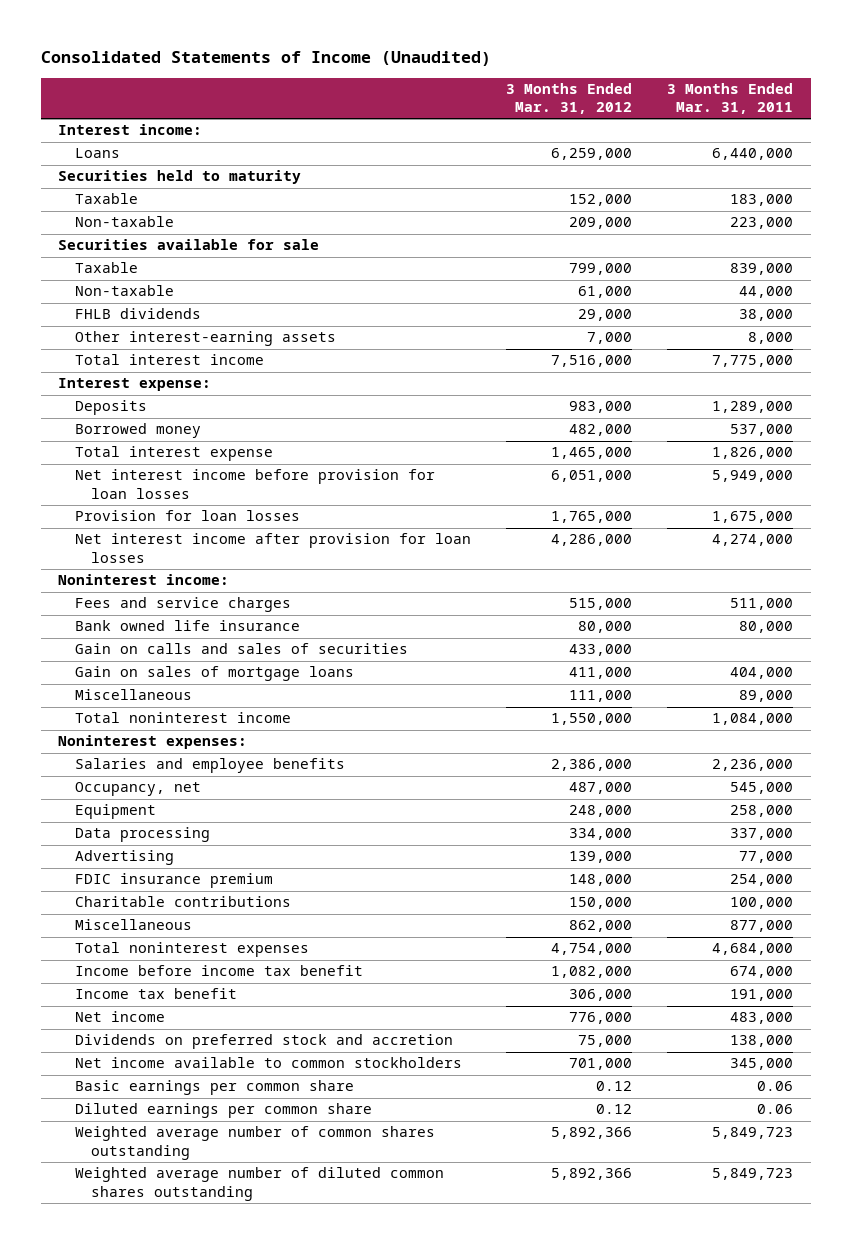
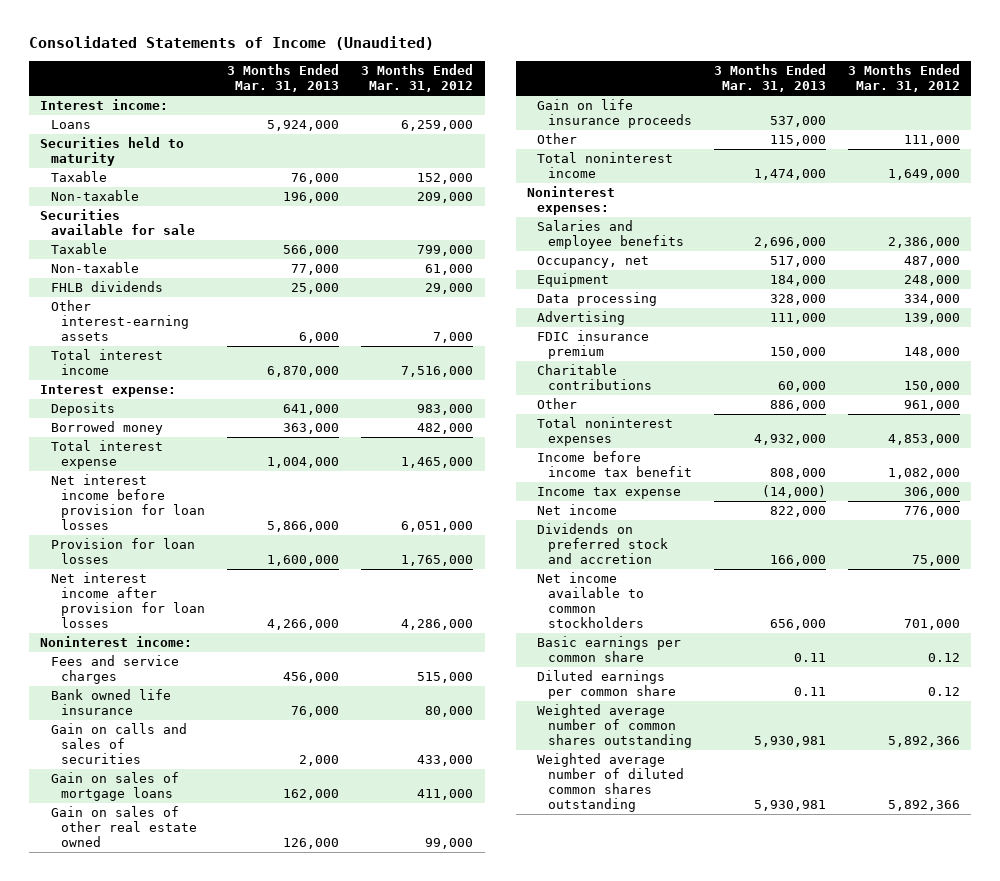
[666,83,793,115] 3 Months Ended Mar. 31, 2011 -> none
none -> [227,63,340,92] 3 Months Ended Mar. 31, 2013
none -> [50,806,198,848] Gain on sales of other real estate owned
none -> [537,99,692,129] Gain on life insurance proceeds
[74,689,192,701] Miscellaneous -> [537,133,578,145] Other
[550,713,632,726] 1,550,000 -> [888,169,961,181] 1,649,000
[74,919,192,931] Miscellaneous -> none
none -> [537,398,578,410] Other
[550,943,632,956] 4,754,000 -> [888,434,961,446] 4,853,000
[74,988,237,1000] Income tax benefit -> [537,487,682,500] Income tax expense

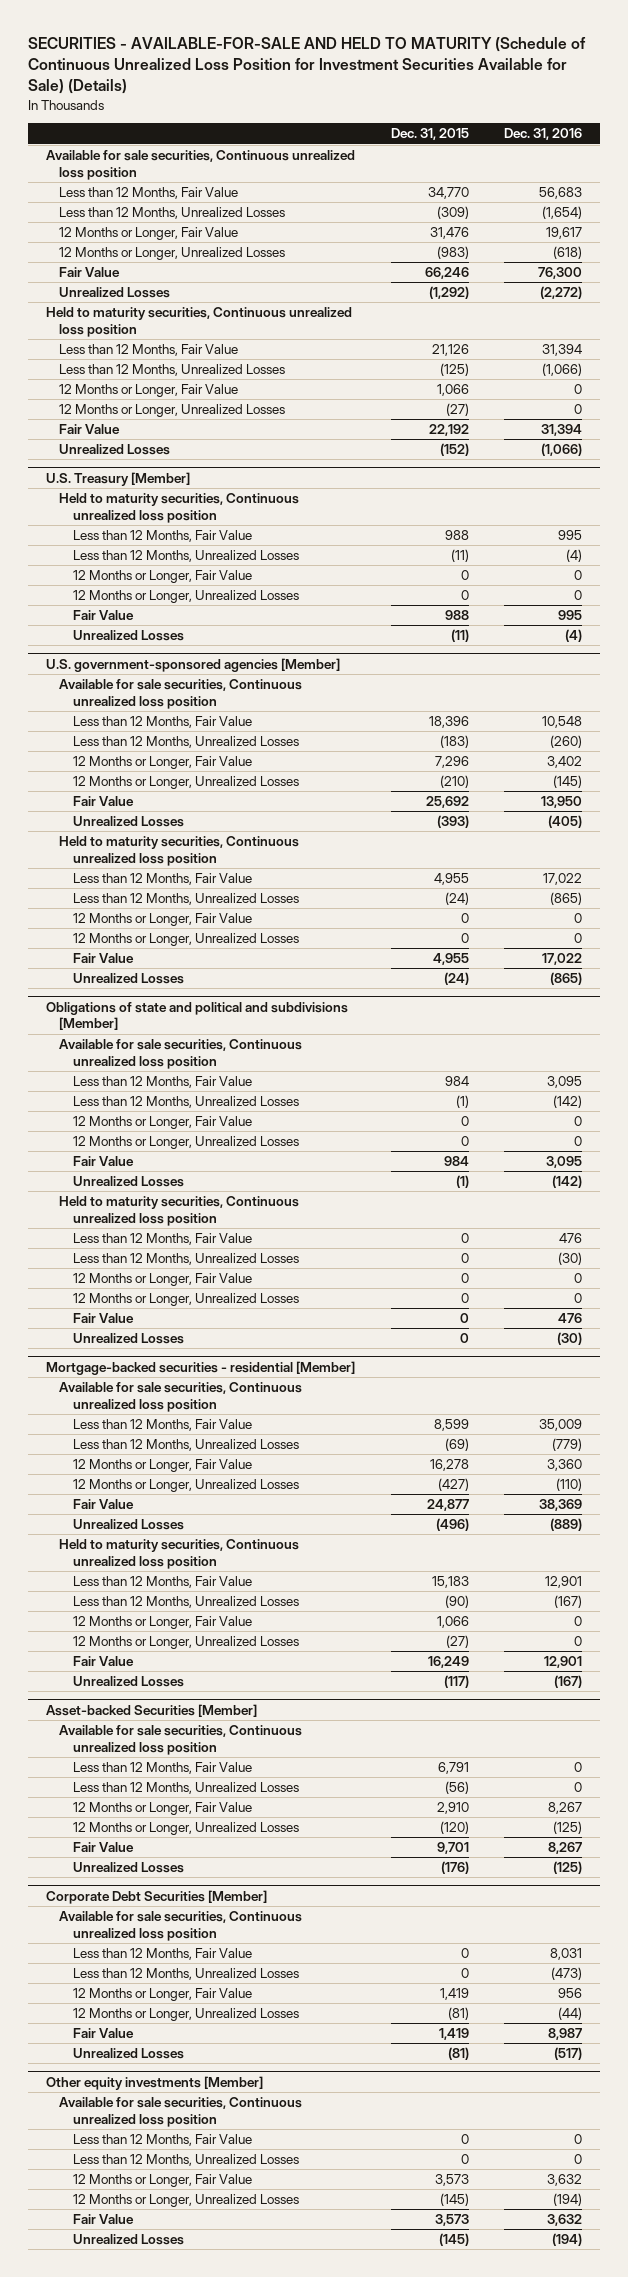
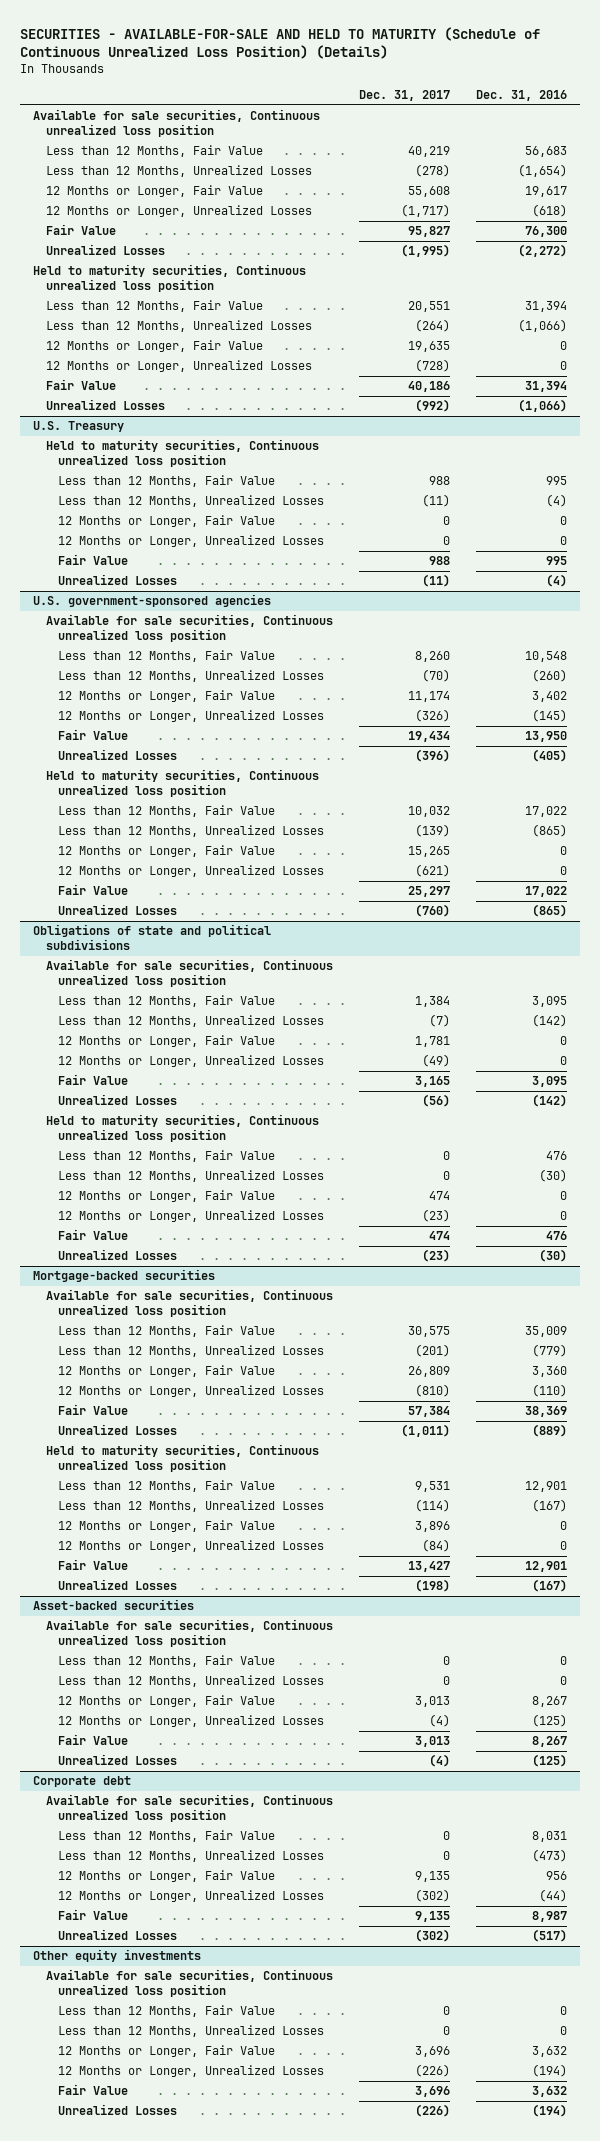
[28,37,587,95] SECURITIES - AVAILABLE-FOR-SALE AND HELD TO MATURITY (Schedule of Continuous Unrealized Loss Position for Investment Securities Available for Sale) (Details) -> [20,26,541,59] SECURITIES - AVAILABLE-FOR-SALE AND HELD TO MATURITY (Schedule of Continuous Unrealized Loss Position) (Details)
[390,128,469,141] Dec. 31, 2015 -> none
none -> [358,89,450,101] Dec. 31, 2017
[45,471,190,486] U.S. Treasury [Member] -> [33,421,125,433] U.S. Treasury
[45,657,340,672] U.S. government-sponsored agencies [Member] -> [33,594,272,608] U.S. government-sponsored agencies
[45,1001,348,1031] Obligations of state and political and subdivisions [Member] -> [33,924,272,951] Obligations of state and political subdivisions
[45,1360,355,1375] Mortgage-backed securities - residential [Member] -> [33,1269,216,1283] Mortgage-backed securities
[45,1703,257,1717] Asset-backed Securities [Member] -> [33,1599,195,1611] Asset-backed securities
[45,1889,267,1904] Corporate Debt Securities [Member] -> [33,1776,132,1788] Corporate debt
[45,2075,263,2090] Other equity investments [Member] -> [33,1949,202,1963] Other equity investments

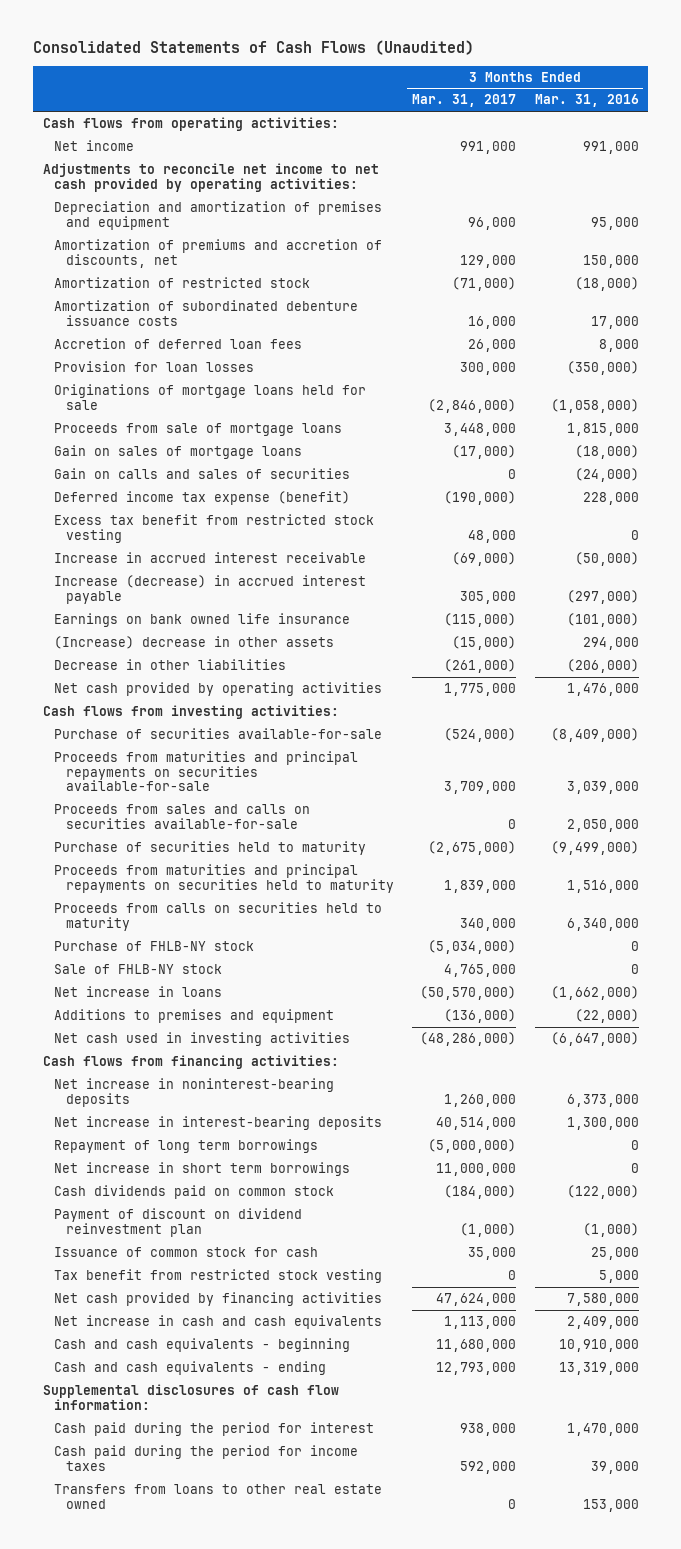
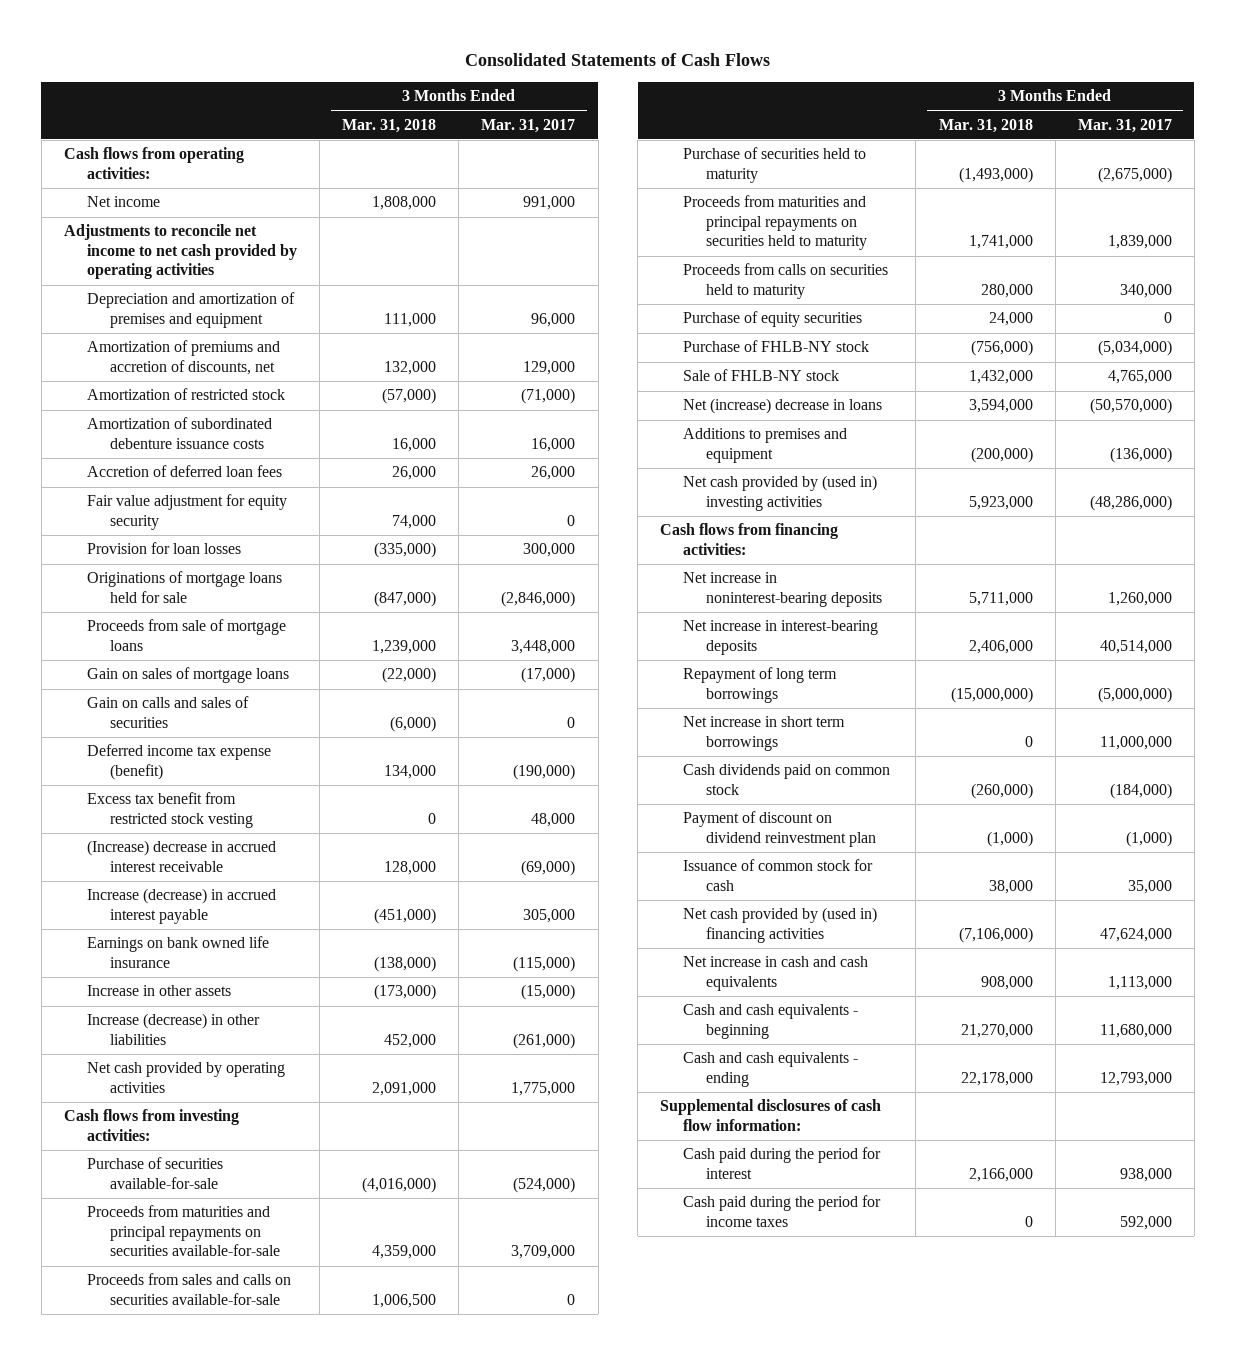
[33,40,475,56] Consolidated Statements of Cash Flows (Unaudited) -> [464,52,770,66] Consolidated Statements of Cash Flows
[534,94,639,108] Mar. 31, 2016 -> none
none -> [342,118,437,133] Mar. 31, 2018
[42,162,379,192] Adjustments to reconcile net income to net cash provided by operating activities: -> [63,224,297,280] Adjustments to reconcile net income to net cash provided by operating activities
none -> [86,494,287,530] Fair value adjustment for equity security
[54,551,367,563] Increase in accrued interest receivable -> [86,840,276,872] (Increase) decrease in accrued interest receivable
[54,635,335,649] (Increase) decrease in other assets -> [86,985,231,997] Increase in other assets
[54,658,287,670] Decrease in other liabilities -> [86,1013,260,1045] Increase (decrease) in other liabilities
none -> [683,311,863,328] Purchase of equity securities
[54,985,223,997] Net increase in loans -> [683,398,883,415] Net (increase) decrease in loans
[54,1031,351,1046] Net cash used in investing activities -> [683,475,878,511] Net cash provided by (used in) investing activities
[54,1268,383,1283] Tax benefit from restricted stock vesting -> none
[54,1291,383,1306] Net cash provided by financing activities -> [683,907,878,943] Net cash provided by (used in) financing activities
[54,1483,383,1509] Transfers from loans to other real estate owned -> none

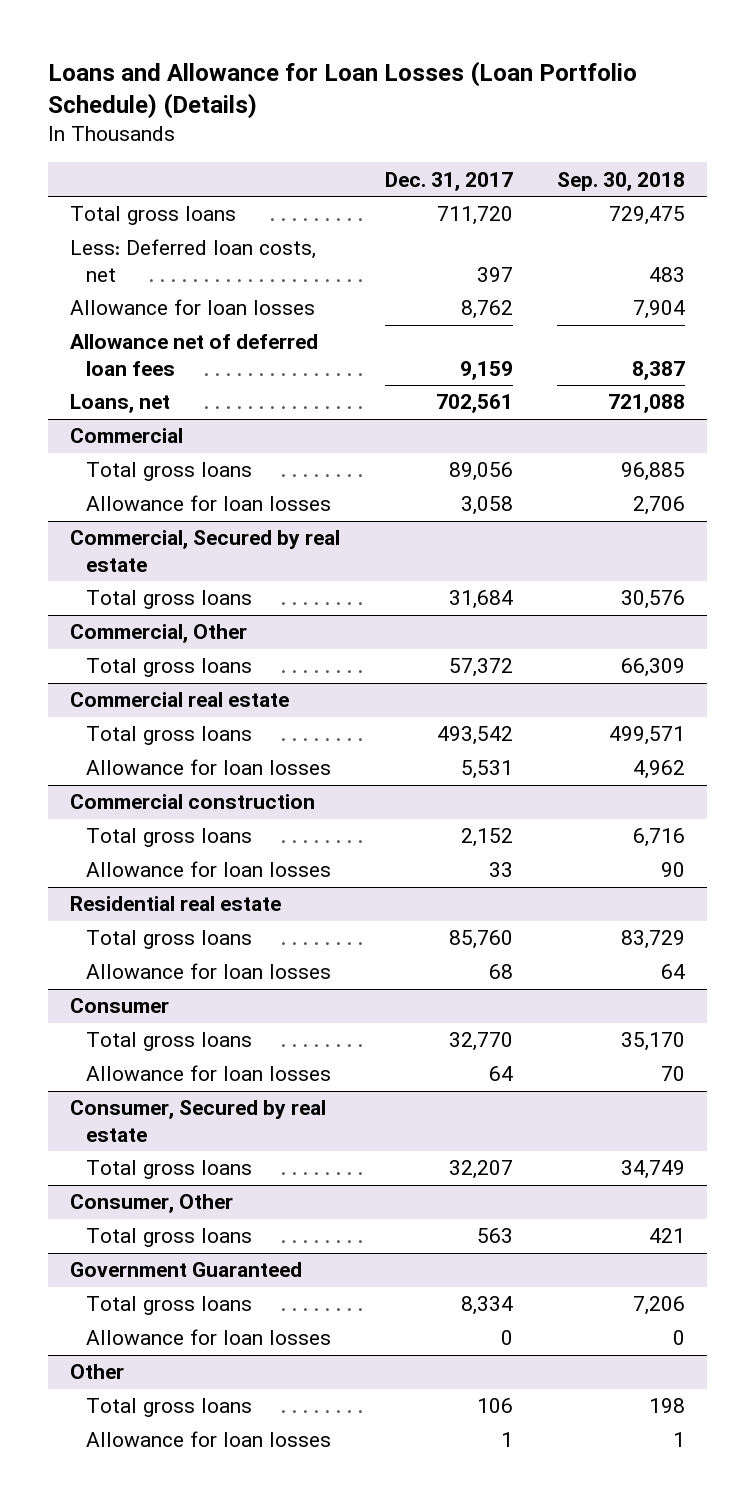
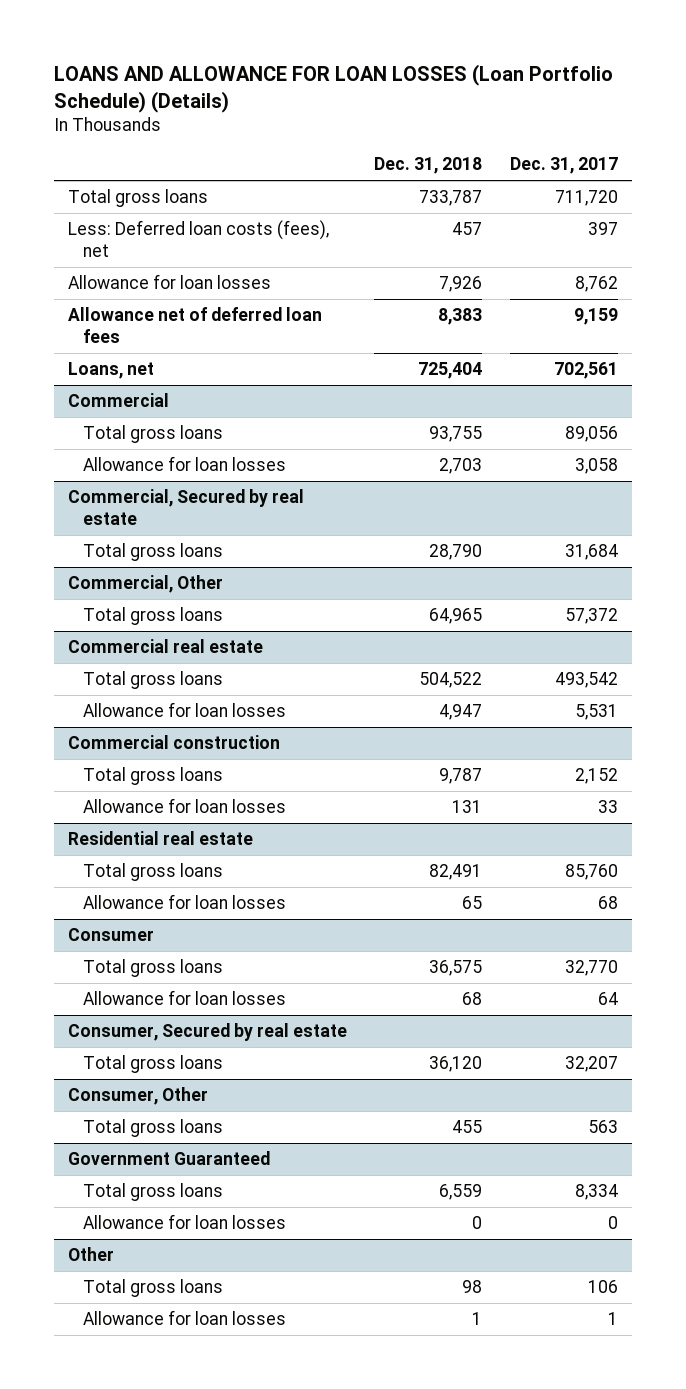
[48,60,638,120] Loans and Allowance for Loan Losses (Loan Portfolio Schedule) (Details) -> [53,63,613,113] LOANS AND ALLOWANCE FOR LOAN LOSSES (Loan Portfolio Schedule) (Details)
[557,171,686,191] Sep. 30, 2018 -> none
none -> [374,157,483,175] Dec. 31, 2018
[70,239,317,282] Less: Deferred loan costs, net -> [67,220,329,257] Less: Deferred loan costs (fees), net

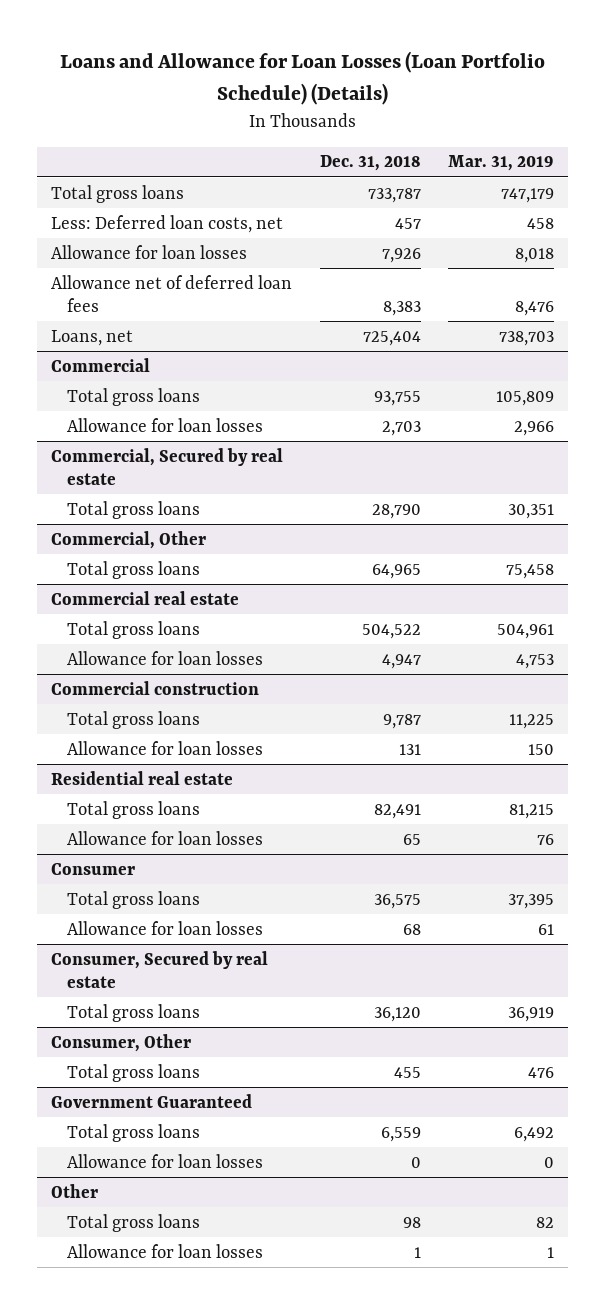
[53,63,613,113] LOANS AND ALLOWANCE FOR LOAN LOSSES (Loan Portfolio Schedule) (Details) -> [59,51,545,105] Loans and Allowance for Loan Losses (Loan Portfolio Schedule) (Details)
[509,157,618,175] Dec. 31, 2017 -> none
none -> [448,155,555,172] Mar. 31, 2019
[67,220,329,257] Less: Deferred loan costs (fees), net -> [51,214,284,233] Less: Deferred loan costs, net

